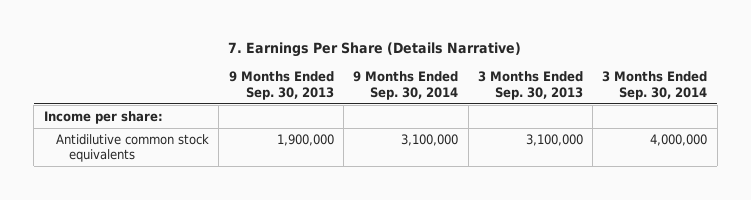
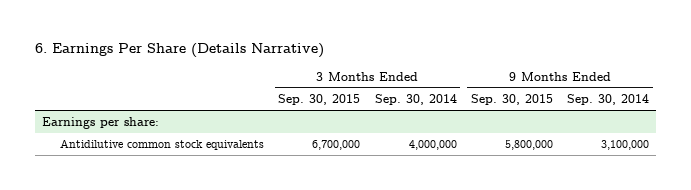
[228,41,522,57] 7. Earnings Per Share (Details Narrative) -> [34,43,324,59] 6. Earnings Per Share (Details Narrative)
[228,71,334,100] 9 Months Ended Sep. 30, 2013 -> none
[477,71,583,100] 3 Months Ended Sep. 30, 2013 -> none
none -> [278,94,361,106] Sep. 30, 2015
none -> [470,94,553,106] Sep. 30, 2015
[43,110,163,124] Income per share: -> [41,117,159,130] Earnings per share:

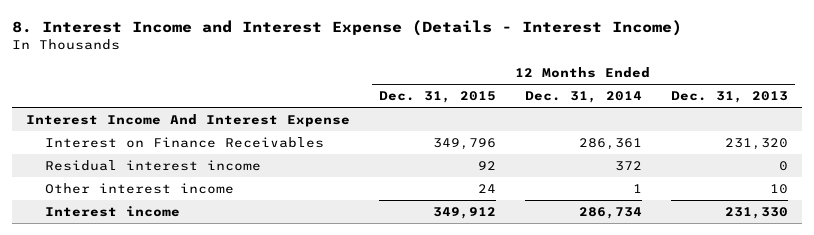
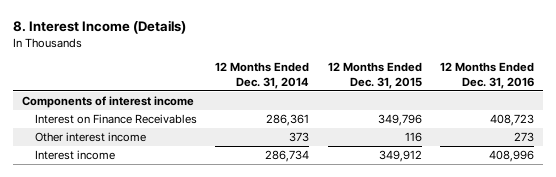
[11,19,682,36] 8. Interest Income and Interest Expense (Details - Interest Income) -> [12,19,186,34] 8. Interest Income (Details)
[670,91,788,104] Dec. 31, 2013 -> none
none -> [440,62,535,89] 12 Months Ended Dec. 31, 2016
[26,113,351,127] Interest Income And Interest Expense -> none
none -> [22,96,195,109] Components of interest income
[44,159,261,171] Residual interest income -> none
[478,183,497,193] 24 -> [404,132,422,143] 116
[632,183,642,193] 1 -> [289,132,310,143] 373

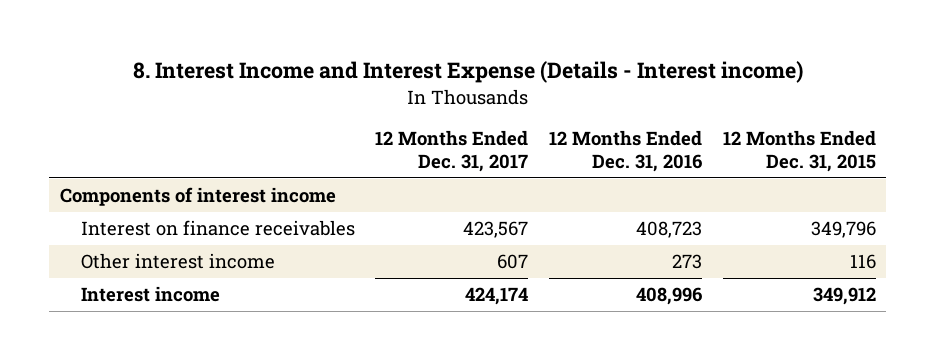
[12,19,186,34] 8. Interest Income (Details) -> [132,61,803,84] 8. Interest Income and Interest Expense (Details - Interest income)
[215,62,310,89] 12 Months Ended Dec. 31, 2014 -> none
none -> [375,130,529,173] 12 Months Ended Dec. 31, 2017
[34,114,197,125] Interest on Finance Receivables -> [80,220,355,237] Interest on finance receivables

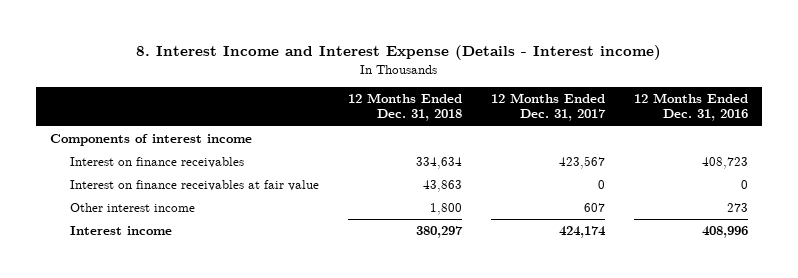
[723,130,877,173] 12 Months Ended Dec. 31, 2015 -> none
none -> [347,93,462,122] 12 Months Ended Dec. 31, 2018
none -> [69,180,319,192] Interest on finance receivables at fair value

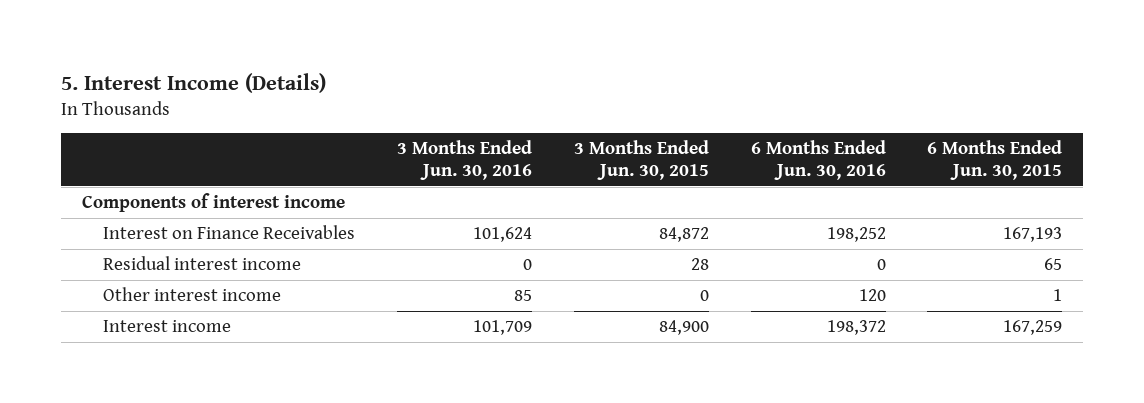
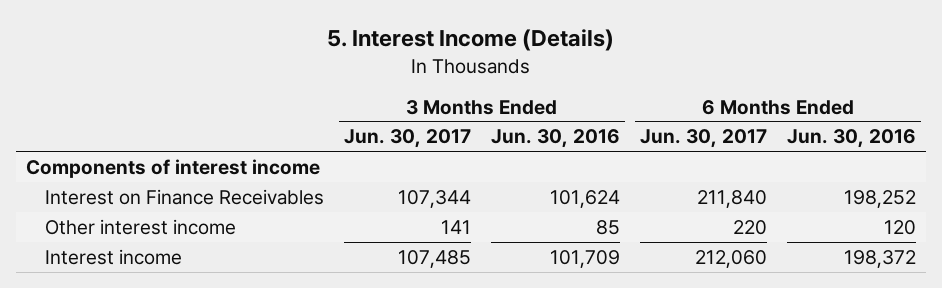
[573,140,709,180] 3 Months Ended Jun. 30, 2015 -> none
[927,140,1063,180] 6 Months Ended Jun. 30, 2015 -> none
none -> [343,129,471,149] Jun. 30, 2017
none -> [639,129,767,149] Jun. 30, 2017
[103,256,302,271] Residual interest income -> none

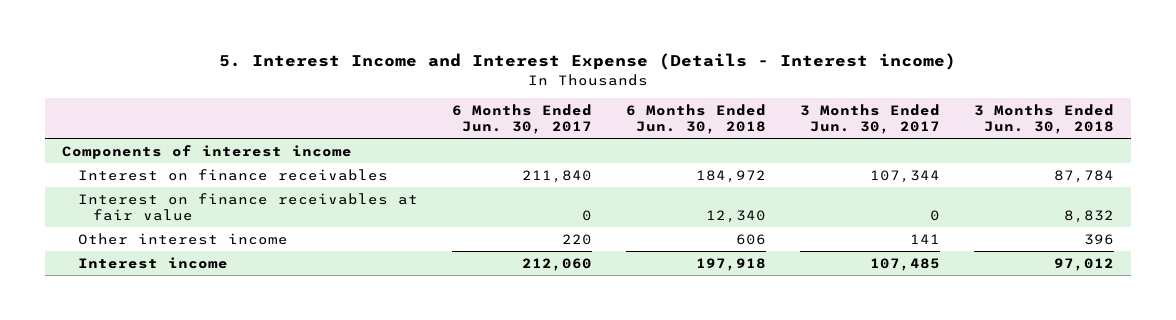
[327,29,615,52] 5. Interest Income (Details) -> [219,53,957,71] 5. Interest Income and Interest Expense (Details - Interest income)
[490,129,620,149] Jun. 30, 2016 -> none
[786,129,916,149] Jun. 30, 2016 -> none
none -> [625,104,766,134] 6 Months Ended Jun. 30, 2018
none -> [974,104,1115,134] 3 Months Ended Jun. 30, 2018
[45,188,325,205] Interest on Finance Receivables -> [77,168,388,181] Interest on finance receivables
none -> [77,192,418,221] Interest on finance receivables at fair value

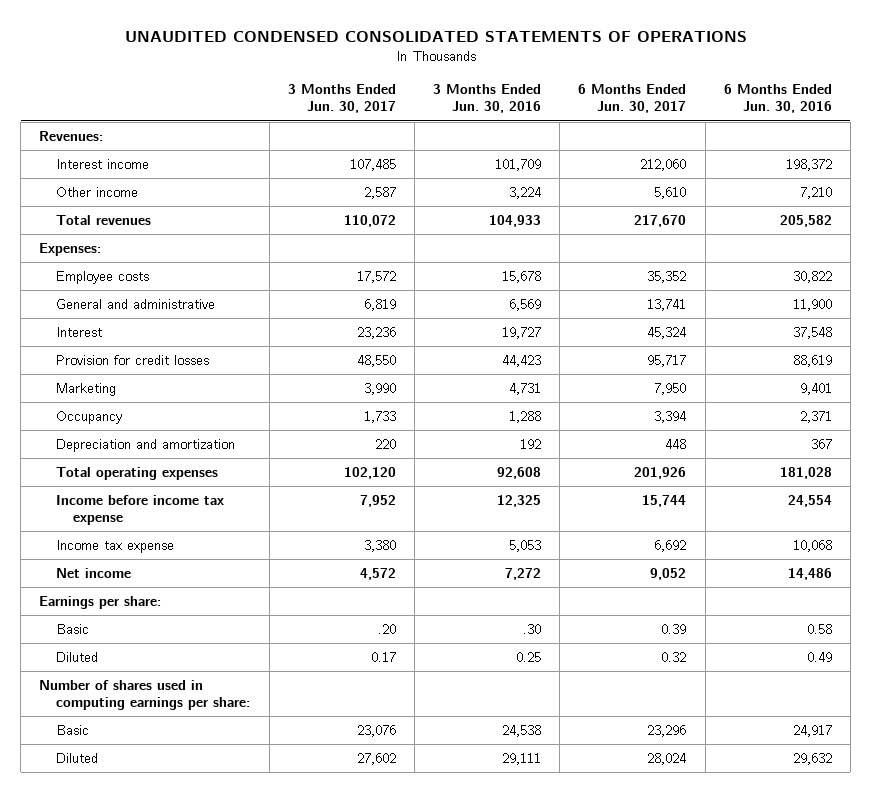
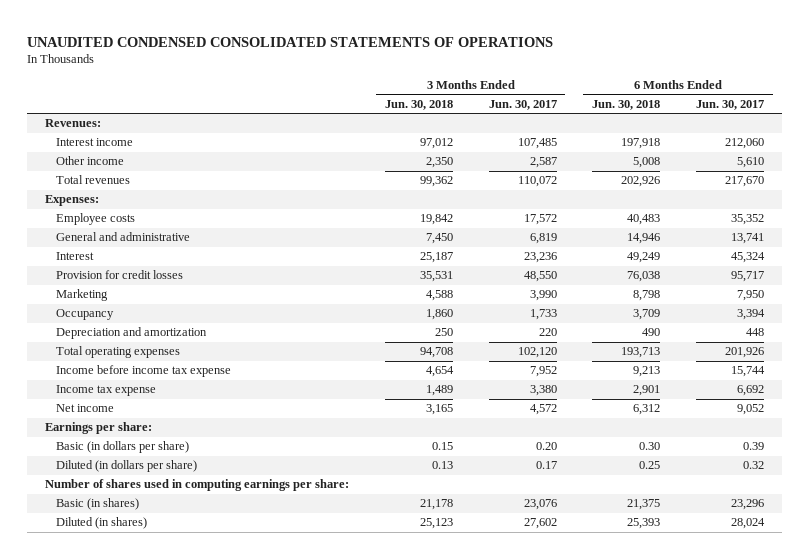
[433,83,542,114] 3 Months Ended Jun. 30, 2016 -> none
[723,83,832,114] 6 Months Ended Jun. 30, 2016 -> none
none -> [384,100,453,111] Jun. 30, 2018
none -> [592,100,661,111] Jun. 30, 2018
[56,623,90,634] Basic -> [55,441,189,454] Basic (in dollars per share)
[377,623,396,634] .20 -> [535,442,557,451] 0.20
[56,651,99,662] Diluted -> [55,460,197,473] Diluted (in dollars per share)
[56,724,90,735] Basic -> [55,498,139,511] Basic (in shares)
[56,752,99,763] Diluted -> [55,517,147,530] Diluted (in shares)

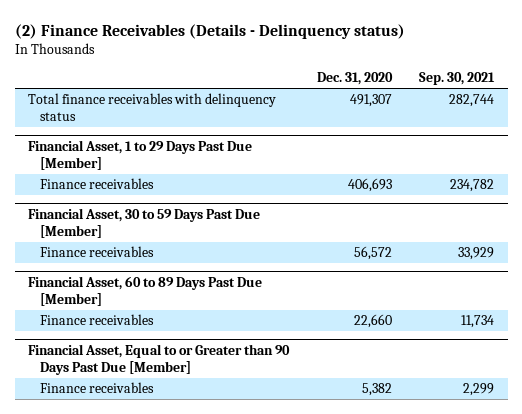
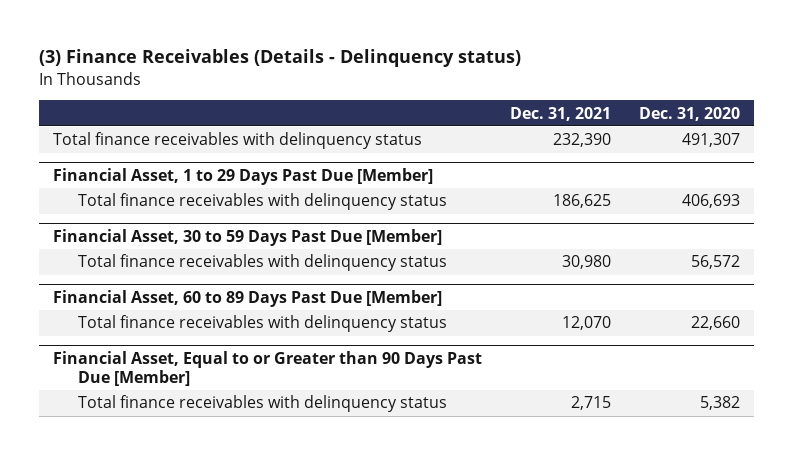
[14,23,405,39] (2) Finance Receivables (Details - Delinquency status) -> [39,49,522,68] (3) Finance Receivables (Details - Delinquency status)
[419,72,496,86] Sep. 30, 2021 -> none
none -> [509,106,611,121] Dec. 31, 2021
[40,178,155,190] Finance receivables -> [77,193,447,211] Total finance receivables with delinquency status
[40,246,155,258] Finance receivables -> [77,254,447,272] Total finance receivables with delinquency status
[40,314,155,326] Finance receivables -> [77,315,447,333] Total finance receivables with delinquency status
[40,382,155,394] Finance receivables -> [77,395,447,413] Total finance receivables with delinquency status

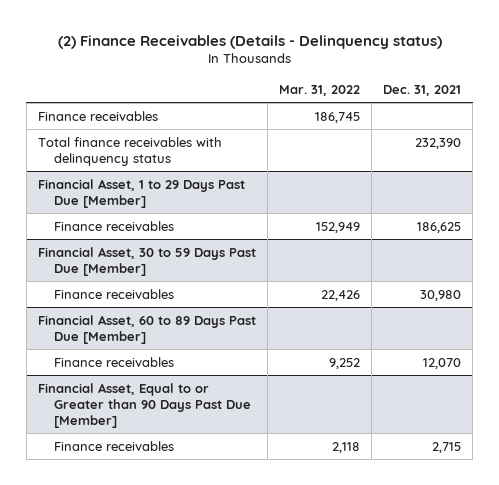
[39,49,522,68] (3) Finance Receivables (Details - Delinquency status) -> [57,35,442,50] (2) Finance Receivables (Details - Delinquency status)
[638,106,740,121] Dec. 31, 2020 -> none
none -> [279,84,361,96] Mar. 31, 2022
none -> [37,110,158,121] Finance receivables
[77,193,447,211] Total finance receivables with delinquency status -> [54,220,175,231] Finance receivables
[77,254,447,272] Total finance receivables with delinquency status -> [54,288,175,299] Finance receivables
[77,315,447,333] Total finance receivables with delinquency status -> [54,356,175,367] Finance receivables
[77,395,447,413] Total finance receivables with delinquency status -> [54,440,175,451] Finance receivables

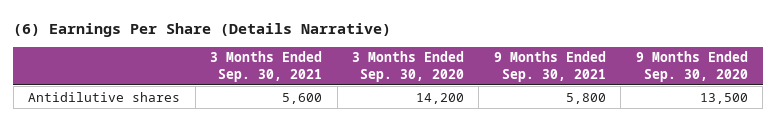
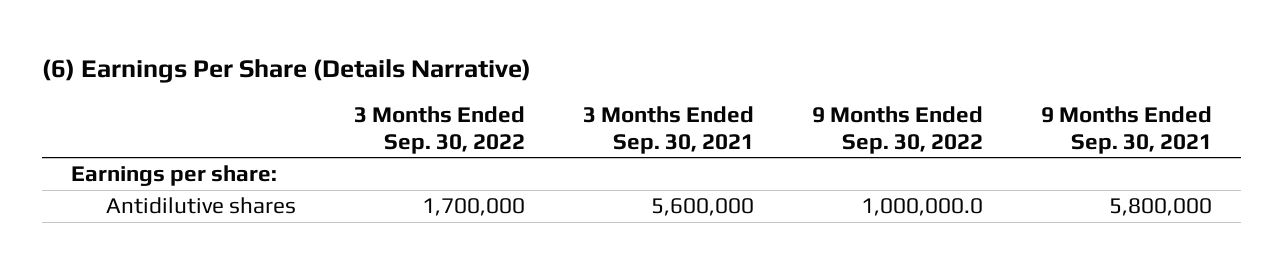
[351,51,464,82] 3 Months Ended Sep. 30, 2020 -> none
[635,51,748,82] 9 Months Ended Sep. 30, 2020 -> none
none -> [353,106,525,154] 3 Months Ended Sep. 30, 2022
none -> [812,106,984,154] 9 Months Ended Sep. 30, 2022
none -> [70,165,277,187] Earnings per share:
[282,92,323,104] 5,600 -> [650,198,754,217] 5,600,000
[565,92,606,104] 5,800 -> [1109,198,1213,217] 5,800,000

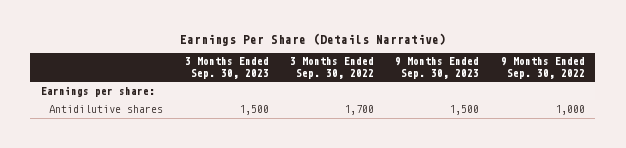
[41,58,531,83] (6) Earnings Per Share (Details Narrative) -> [179,32,446,46] Earnings Per Share (Details Narrative)
[582,106,754,154] 3 Months Ended Sep. 30, 2021 -> none
[1041,106,1213,154] 9 Months Ended Sep. 30, 2021 -> none
none -> [184,57,269,79] 3 Months Ended Sep. 30, 2023
none -> [395,57,480,79] 9 Months Ended Sep. 30, 2023
[421,198,525,217] 1,700,000 -> [344,104,375,115] 1,700
[861,198,984,217] 1,000,000.0 -> [554,104,585,115] 1,000

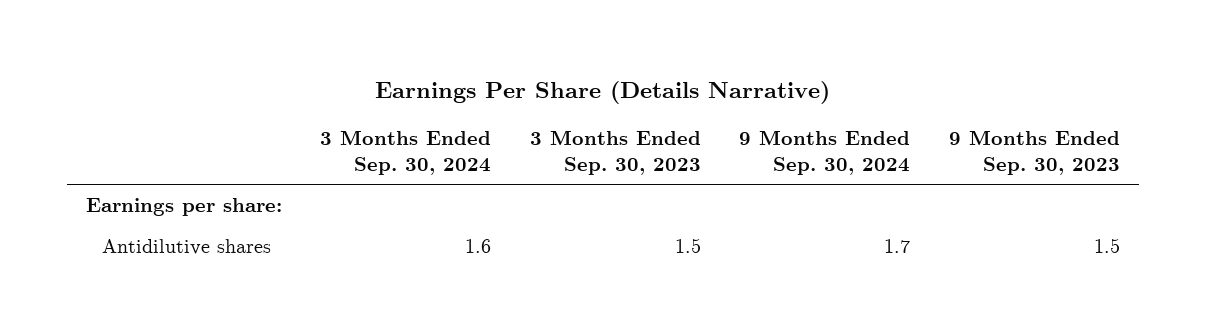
[290,57,375,79] 3 Months Ended Sep. 30, 2022 -> none
[500,57,585,79] 9 Months Ended Sep. 30, 2022 -> none
none -> [320,130,492,175] 3 Months Ended Sep. 30, 2024
none -> [739,130,911,175] 9 Months Ended Sep. 30, 2024
[238,104,269,115] 1,500 -> [674,238,701,254] 1.5
[449,104,480,115] 1,500 -> [1093,238,1120,254] 1.5

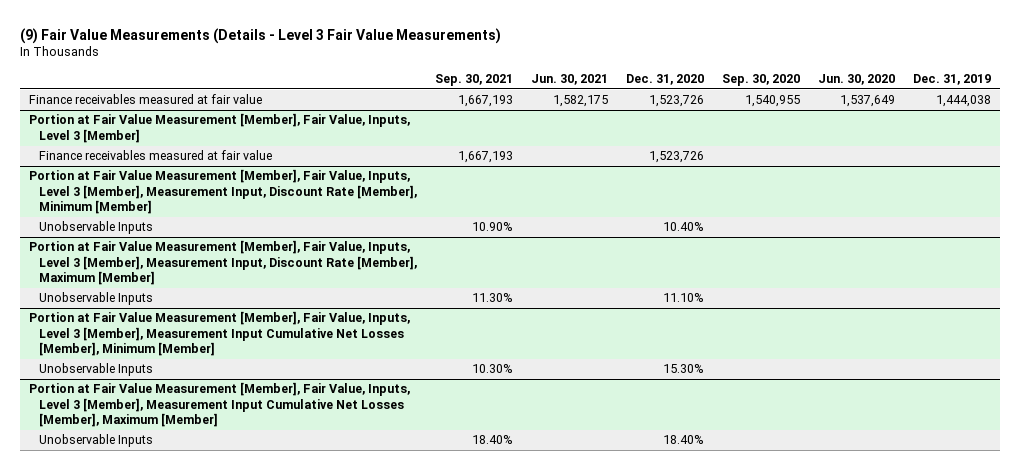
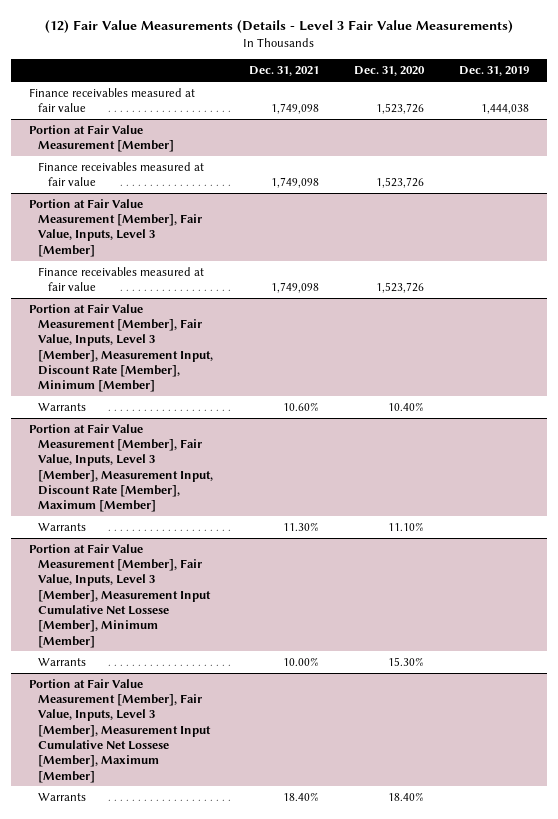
[20,27,502,44] (9) Fair Value Measurements (Details - Level 3 Fair Value Measurements) -> [45,20,514,34] (12) Fair Value Measurements (Details - Level 3 Fair Value Measurements)
[435,74,514,87] Sep. 30, 2021 -> none
[531,74,609,86] Jun. 30, 2021 -> none
[721,74,800,87] Sep. 30, 2020 -> none
[817,74,895,86] Jun. 30, 2020 -> none
none -> [248,66,319,77] Dec. 31, 2021
none -> [28,124,175,153] Portion at Fair Value Measurement [Member]
none -> [38,161,205,187] Finance receivables measured at fair value
[39,221,154,235] Unobservable Inputs -> [38,402,87,411] Warrants
[39,292,154,306] Unobservable Inputs -> [38,522,87,531] Warrants
[29,311,411,357] Portion at Fair Value Measurement [Member], Fair Value, Inputs, Level 3 [Member], Measurement Input Cumulative Net Losses [Member], Minimum [Member] -> [28,543,212,648] Portion at Fair Value Measurement [Member], Fair Value, Inputs, Level 3 [Member], Measurement Input Cumulative Net Lossese [Member], Minimum [Member]
[39,363,154,377] Unobservable Inputs -> [38,657,87,666] Warrants
[29,382,411,428] Portion at Fair Value Measurement [Member], Fair Value, Inputs, Level 3 [Member], Measurement Input Cumulative Net Losses [Member], Maximum [Member] -> [28,678,212,783] Portion at Fair Value Measurement [Member], Fair Value, Inputs, Level 3 [Member], Measurement Input Cumulative Net Lossese [Member], Maximum [Member]
[39,434,154,448] Unobservable Inputs -> [38,792,87,801] Warrants

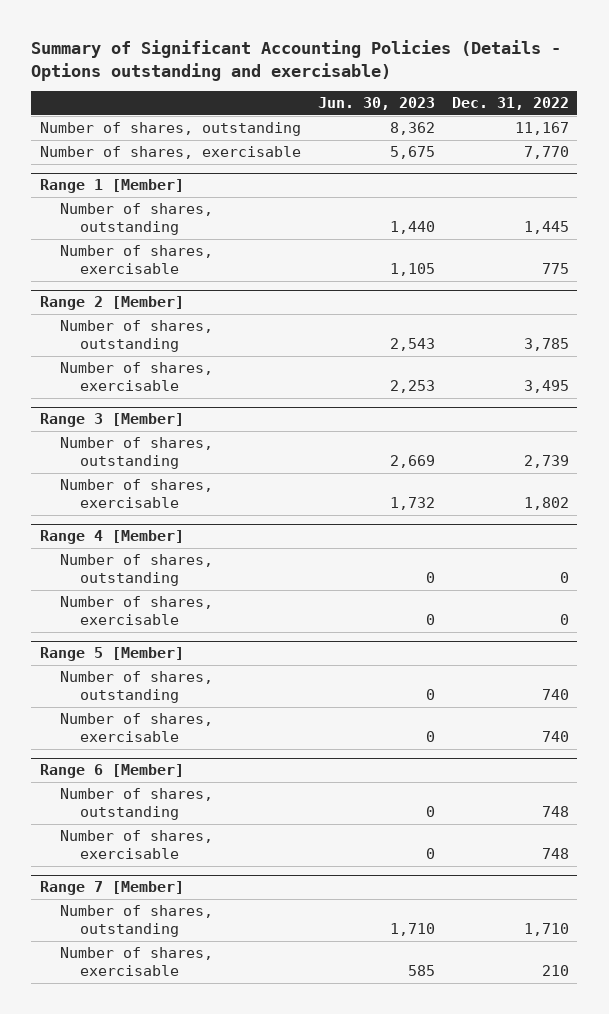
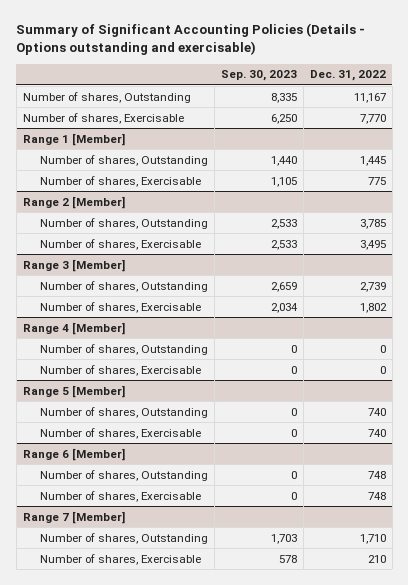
[317,97,435,111] Jun. 30, 2023 -> none
none -> [220,70,297,82] Sep. 30, 2023
[39,122,301,137] Number of shares, outstanding -> [22,91,191,103] Number of shares, Outstanding
[39,146,301,160] Number of shares, exercisable -> [22,112,184,124] Number of shares, Exercisable
[59,203,213,236] Number of shares, outstanding -> [39,154,208,166] Number of shares, Outstanding
[59,245,213,275] Number of shares, exercisable -> [39,175,201,187] Number of shares, Exercisable
[59,320,213,353] Number of shares, outstanding -> [39,217,208,229] Number of shares, Outstanding
[59,362,213,392] Number of shares, exercisable -> [39,238,201,250] Number of shares, Exercisable
[59,437,213,470] Number of shares, outstanding -> [39,280,208,292] Number of shares, Outstanding
[59,479,213,509] Number of shares, exercisable -> [39,301,201,313] Number of shares, Exercisable
[59,554,213,587] Number of shares, outstanding -> [39,343,208,355] Number of shares, Outstanding
[59,596,213,626] Number of shares, exercisable -> [39,364,201,376] Number of shares, Exercisable
[59,671,213,704] Number of shares, outstanding -> [39,406,208,418] Number of shares, Outstanding
[59,713,213,743] Number of shares, exercisable -> [39,427,201,439] Number of shares, Exercisable
[59,788,213,821] Number of shares, outstanding -> [39,469,208,481] Number of shares, Outstanding
[59,830,213,860] Number of shares, exercisable -> [39,490,201,502] Number of shares, Exercisable
[59,905,213,938] Number of shares, outstanding -> [39,532,208,544] Number of shares, Outstanding
[59,947,213,977] Number of shares, exercisable -> [39,553,201,565] Number of shares, Exercisable

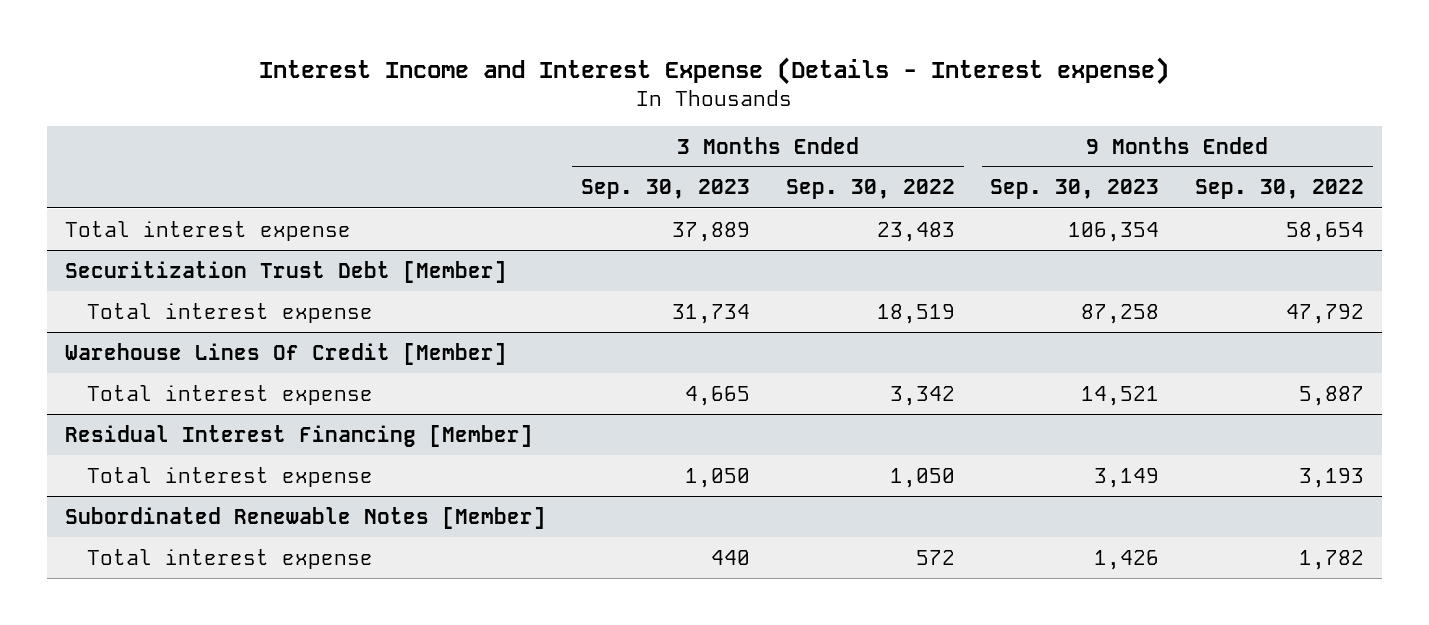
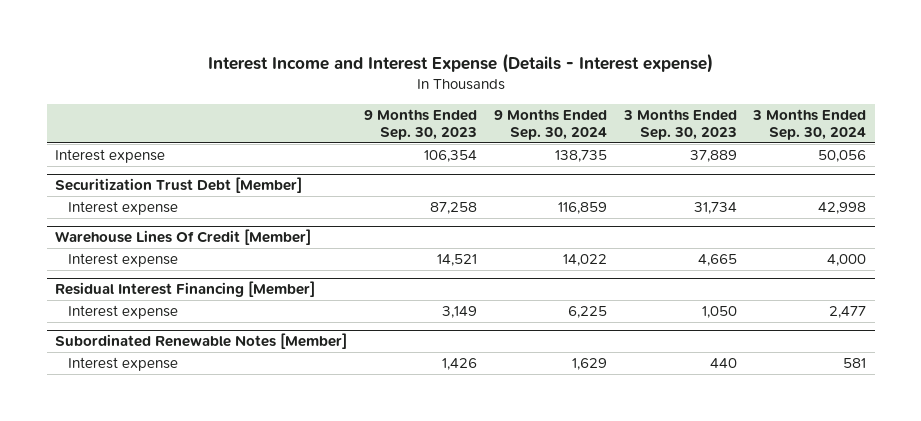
[785,179,955,200] Sep. 30, 2022 -> none
[1195,179,1365,200] Sep. 30, 2022 -> none
none -> [493,109,607,141] 9 Months Ended Sep. 30, 2024
none -> [752,109,867,141] 3 Months Ended Sep. 30, 2024
[64,220,351,241] Total interest expense -> [54,148,165,163] Interest expense
[86,302,373,323] Total interest expense -> [67,200,178,215] Interest expense
[86,384,373,405] Total interest expense -> [67,252,178,267] Interest expense
[86,466,373,487] Total interest expense -> [67,304,178,319] Interest expense
[86,548,373,569] Total interest expense -> [67,356,178,371] Interest expense

